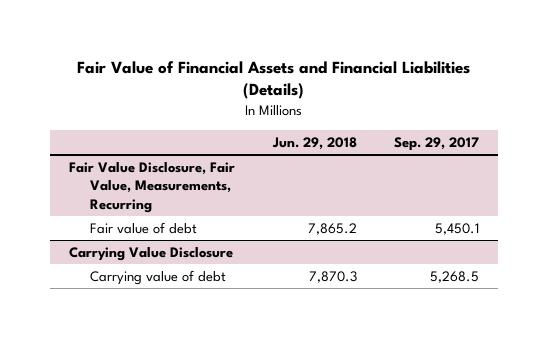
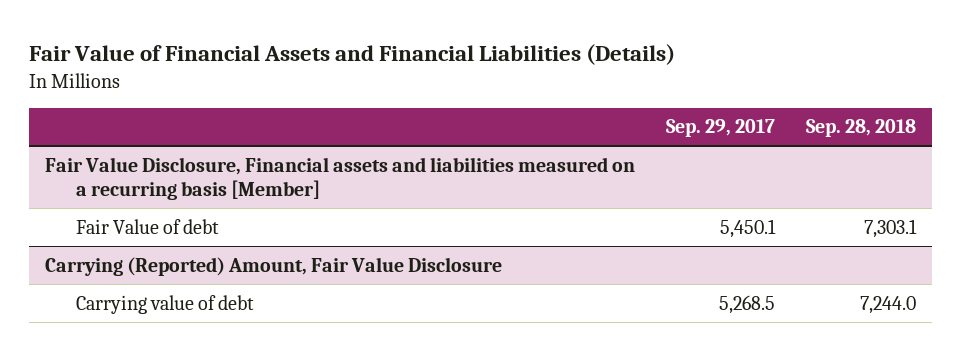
[271,137,357,151] Jun. 29, 2018 -> none
none -> [806,119,917,138] Sep. 28, 2018
[68,161,235,213] Fair Value Disclosure, Fair Value, Measurements, Recurring -> none
none -> [44,156,635,201] Fair Value Disclosure, Financial assets and liabilities measured on a recurring basis [Member]
[89,221,197,234] Fair value of debt -> [76,218,220,234] Fair Value of debt
[68,246,233,261] Carrying Value Disclosure -> [44,256,502,276] Carrying (Reported) Amount, Fair Value Disclosure

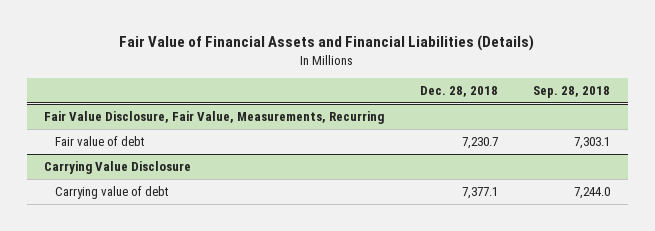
[666,119,776,138] Sep. 29, 2017 -> none
none -> [419,86,498,98] Dec. 28, 2018
[44,156,635,201] Fair Value Disclosure, Financial assets and liabilities measured on a recurring basis [Member] -> none
none -> [44,111,385,125] Fair Value Disclosure, Fair Value, Measurements, Recurring
[76,218,220,234] Fair Value of debt -> [54,136,145,147] Fair value of debt
[44,256,502,276] Carrying (Reported) Amount, Fair Value Disclosure -> [44,161,192,175] Carrying Value Disclosure

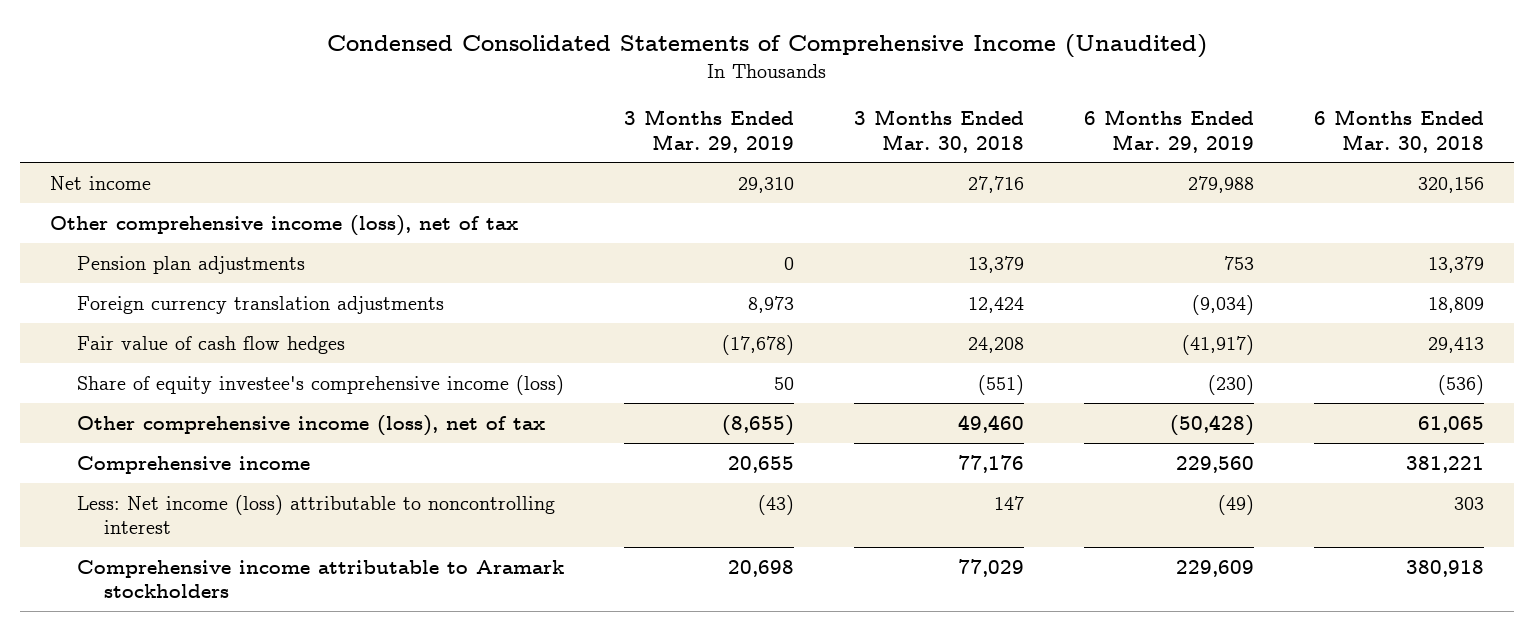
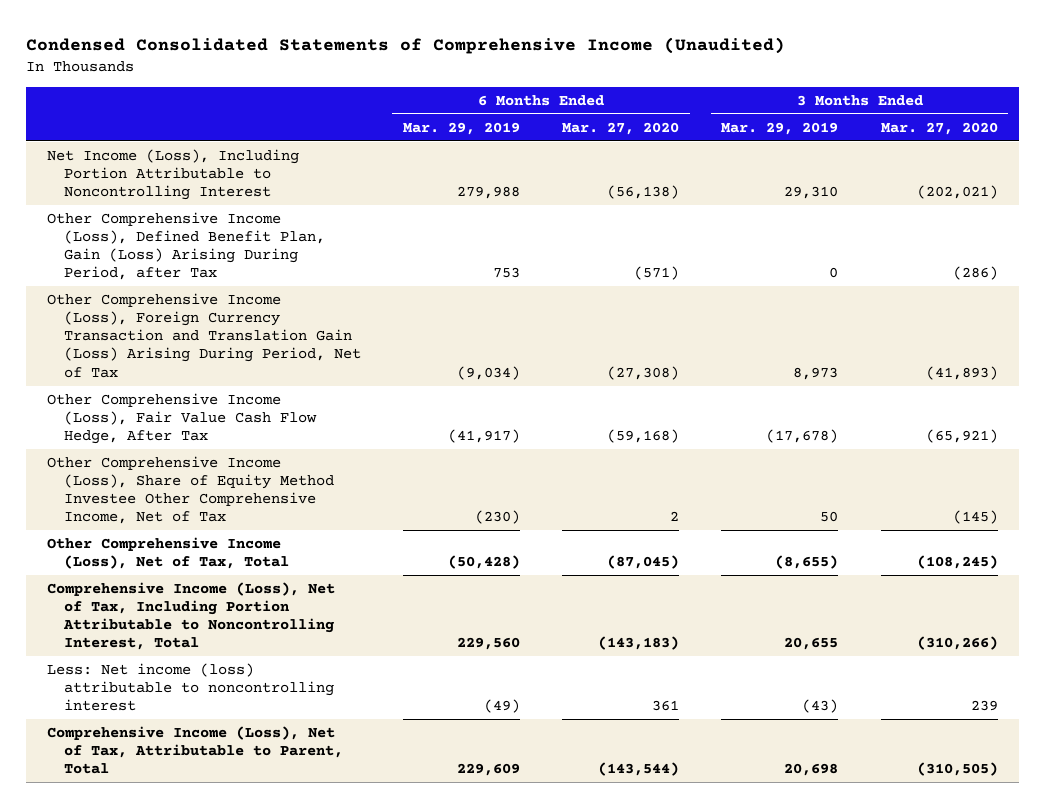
[853,109,1024,153] 3 Months Ended Mar. 30, 2018 -> none
[1313,109,1484,153] 6 Months Ended Mar. 30, 2018 -> none
none -> [562,121,680,135] Mar. 27, 2020
none -> [880,121,998,135] Mar. 27, 2020
[50,214,519,236] Other comprehensive income (loss), net of tax -> none
[50,175,152,190] Net income -> [47,148,300,201] Net Income (Loss), Including Portion Attributable to Noncontrolling Interest
[77,255,306,274] Pension plan adjustments -> [47,211,325,281] Other Comprehensive Income (Loss), Defined Benefit Plan, Gain (Loss) Arising During Period, after Tax
[77,295,445,314] Foreign currency translation adjustments -> [47,292,361,378] Other Comprehensive Income (Loss), Foreign Currency Transaction and Translation Gain (Loss) Arising During Period, Net of Tax
[77,335,346,354] Fair value of cash flow hedges -> [47,392,317,445] Other Comprehensive Income (Loss), Fair Value Cash Flow Hedge, After Tax
[77,374,565,395] Share of equity investee's comprehensive income (loss) -> [47,455,334,525] Other Comprehensive Income (Loss), Share of Equity Method Investee Other Comprehensive Income, Net of Tax
[77,414,546,436] Other comprehensive income (loss), net of tax -> [47,536,289,570] Other Comprehensive Income (Loss), Net of Tax, Total
[77,455,311,474] Comprehensive income -> [47,581,336,651] Comprehensive Income (Loss), Net of Tax, Including Portion Attributable to Noncontrolling Interest, Total
[77,559,565,599] Comprehensive income attributable to Aramark stockholders -> [47,725,343,775] Comprehensive Income (Loss), Net of Tax, Attributable to Parent, Total

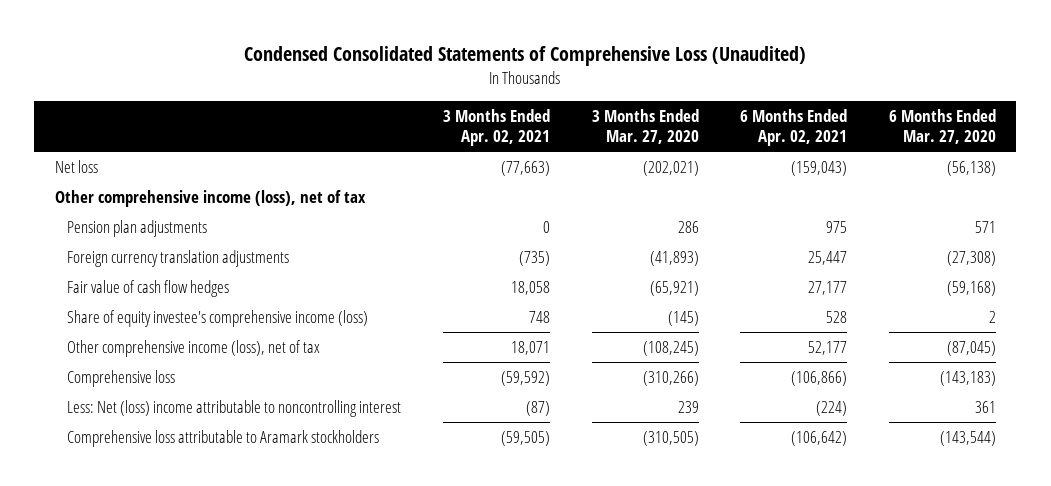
[26,37,786,55] Condensed Consolidated Statements of Comprehensive Income (Unaudited) -> [244,45,807,66] Condensed Consolidated Statements of Comprehensive Loss (Unaudited)
[402,121,520,135] Mar. 29, 2019 -> none
[721,121,839,135] Mar. 29, 2019 -> none
none -> [443,108,551,147] 3 Months Ended Apr. 02, 2021
none -> [740,108,848,147] 6 Months Ended Apr. 02, 2021
[47,211,325,281] Other Comprehensive Income (Loss), Defined Benefit Plan, Gain (Loss) Arising During Period, after Tax -> none
[47,148,300,201] Net Income (Loss), Including Portion Attributable to Noncontrolling Interest -> [55,159,99,173] Net loss
none -> [55,189,367,207] Other comprehensive income (loss), net of tax
none -> [67,219,208,237] Pension plan adjustments
[47,292,361,378] Other Comprehensive Income (Loss), Foreign Currency Transaction and Translation Gain (Loss) Arising During Period, Net of Tax -> [67,249,290,267] Foreign currency translation adjustments
[47,392,317,445] Other Comprehensive Income (Loss), Fair Value Cash Flow Hedge, After Tax -> [67,279,230,297] Fair value of cash flow hedges
[47,455,334,525] Other Comprehensive Income (Loss), Share of Equity Method Investee Other Comprehensive Income, Net of Tax -> [67,309,369,327] Share of equity investee's comprehensive income (loss)
[47,536,289,570] Other Comprehensive Income (Loss), Net of Tax, Total -> [67,339,321,357] Other comprehensive income (loss), net of tax
[47,581,336,651] Comprehensive Income (Loss), Net of Tax, Including Portion Attributable to Noncontrolling Interest, Total -> [67,369,176,387] Comprehensive loss
[47,662,334,712] Less: Net income (loss) attributable to noncontrolling interest -> [67,399,402,417] Less: Net (loss) income attributable to noncontrolling interest
[47,725,343,775] Comprehensive Income (Loss), Net of Tax, Attributable to Parent, Total -> [67,429,380,447] Comprehensive loss attributable to Aramark stockholders

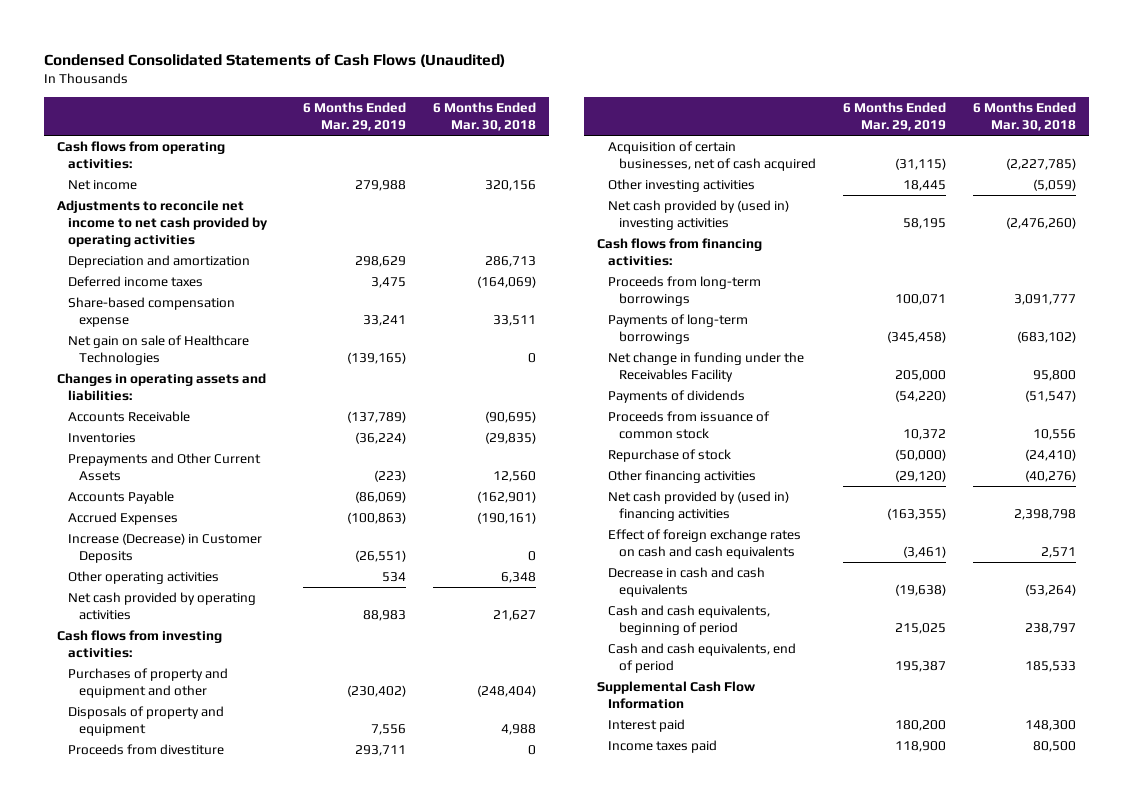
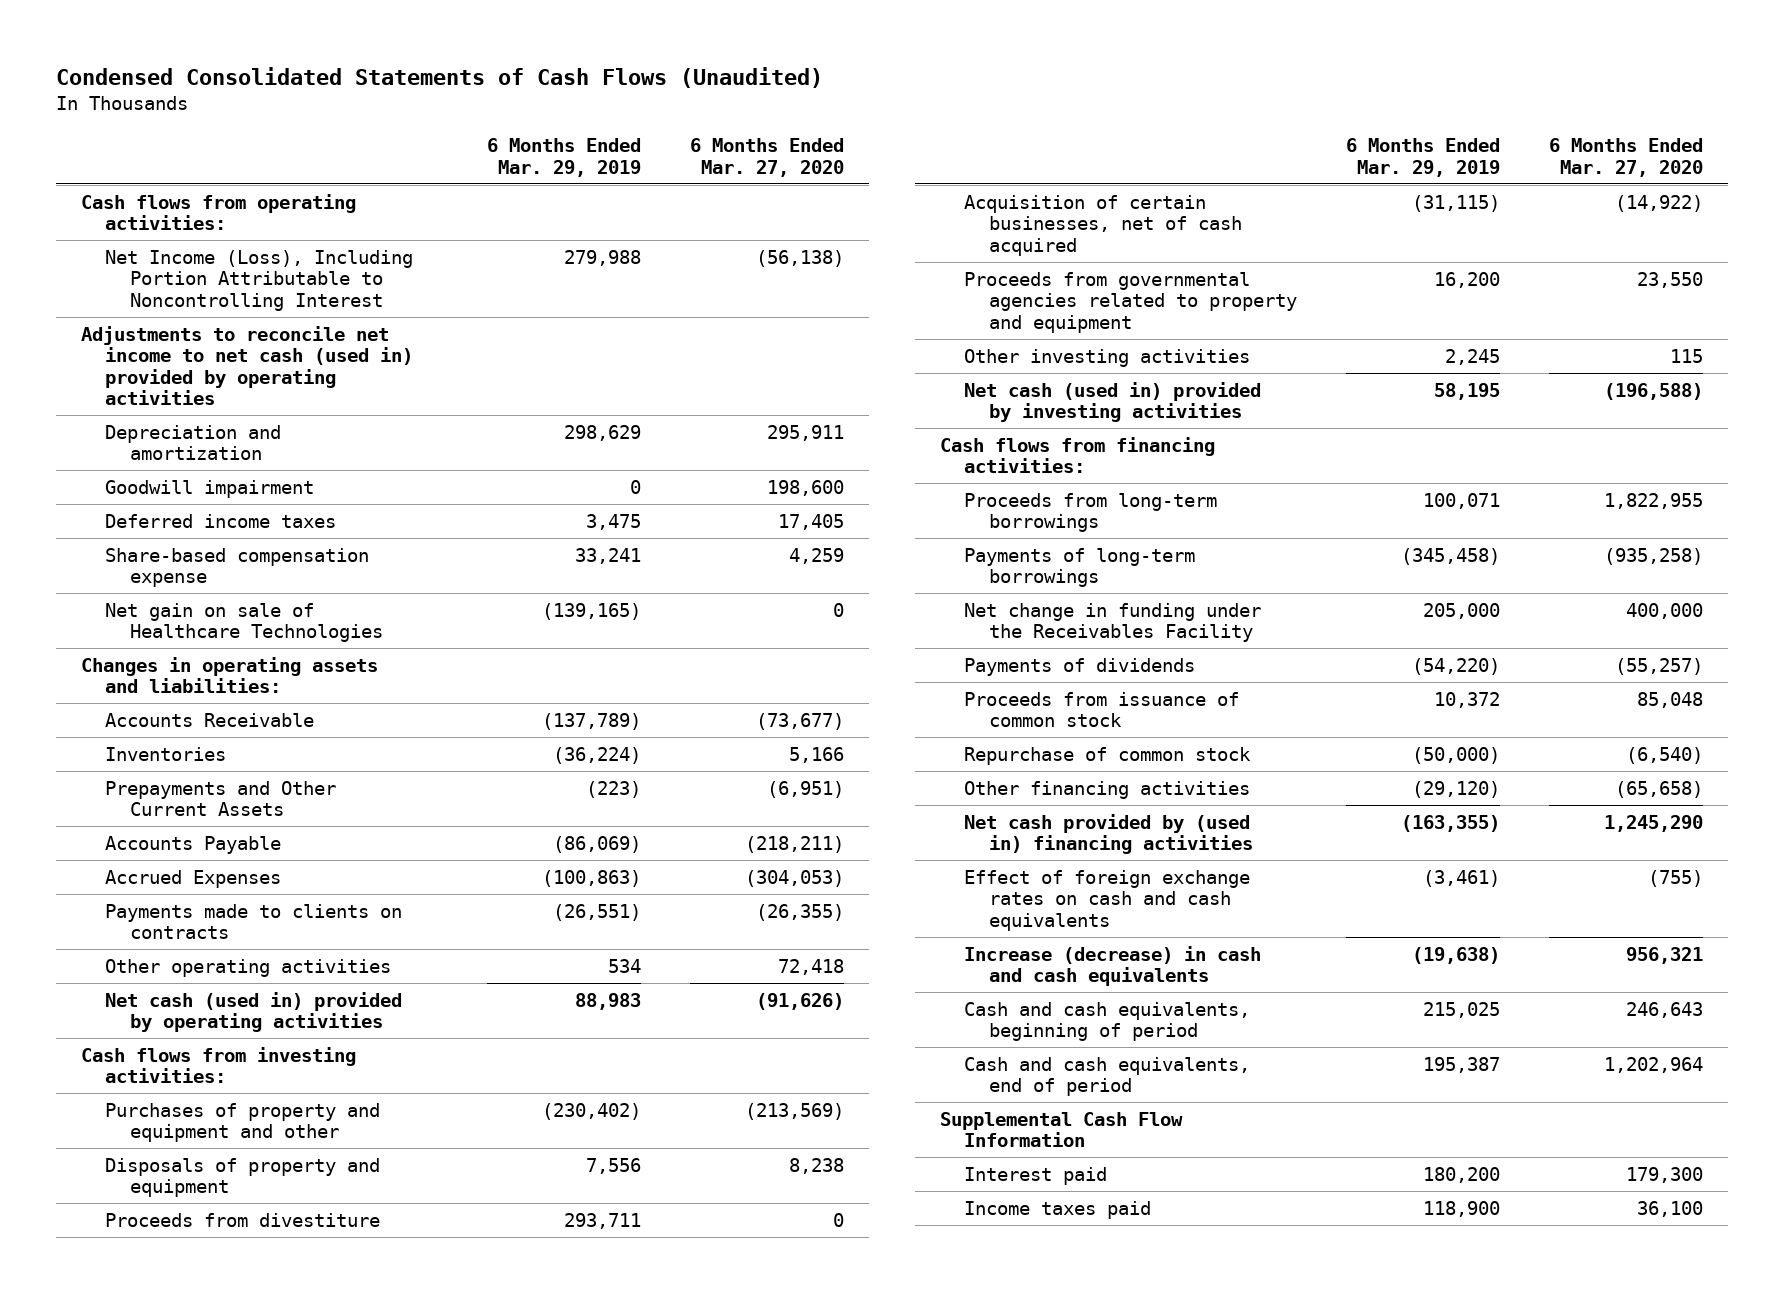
[433,101,537,132] 6 Months Ended Mar. 30, 2018 -> none
none -> [690,138,845,177] 6 Months Ended Mar. 27, 2020
[68,179,138,190] Net income -> [105,249,414,311] Net Income (Loss), Including Portion Attributable to Noncontrolling Interest
[57,199,269,248] Adjustments to reconcile net income to net cash provided by operating activities -> [80,325,414,406] Adjustments to reconcile net income to net cash (used in) provided by operating activities
none -> [105,479,315,498] Goodwill impairment
[68,532,263,564] Increase (Decrease) in Customer Deposits -> [105,903,403,940] Payments made to clients on contracts
[68,591,257,621] Net cash provided by operating activities -> [105,991,403,1033] Net cash (used in) provided by operating activities
none -> [964,271,1297,333] Proceeds from governmental agencies related to property and equipment
[903,179,947,191] 18,445 -> [1444,348,1500,365] 2,245
[608,199,790,231] Net cash provided by (used in) investing activities -> [964,381,1262,423] Net cash (used in) provided by investing activities
[608,448,732,462] Repurchase of stock -> [964,746,1252,765] Repurchase of common stock
[608,566,766,598] Decrease in cash and cash equivalents -> [964,945,1262,987] Increase (decrease) in cash and cash equivalents

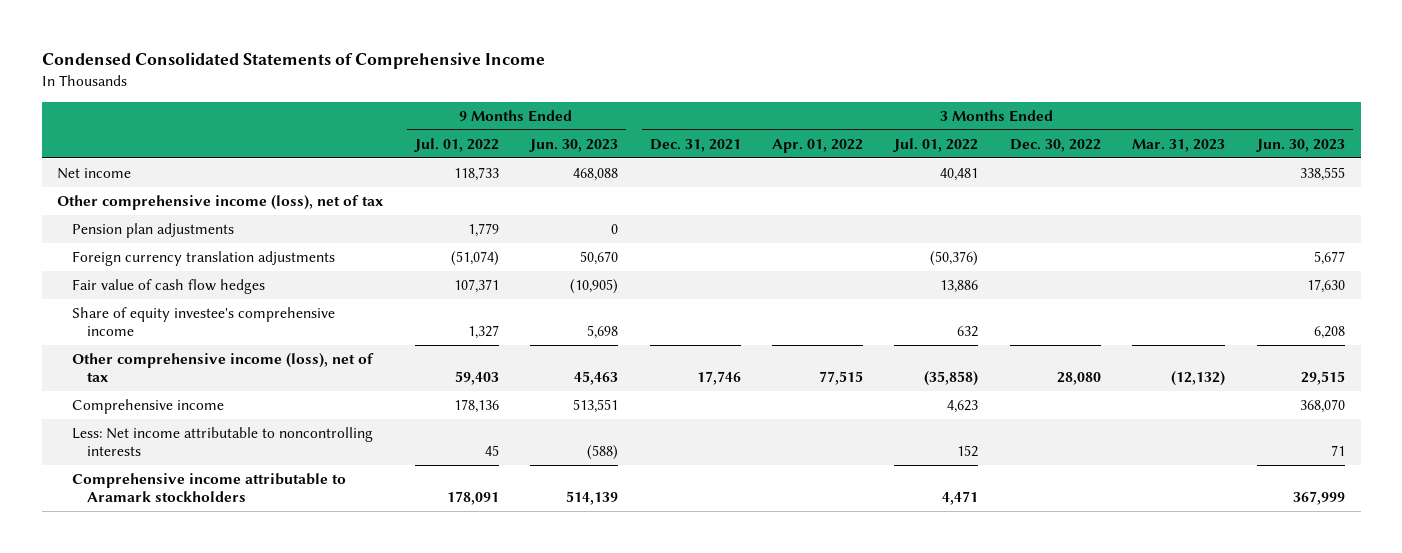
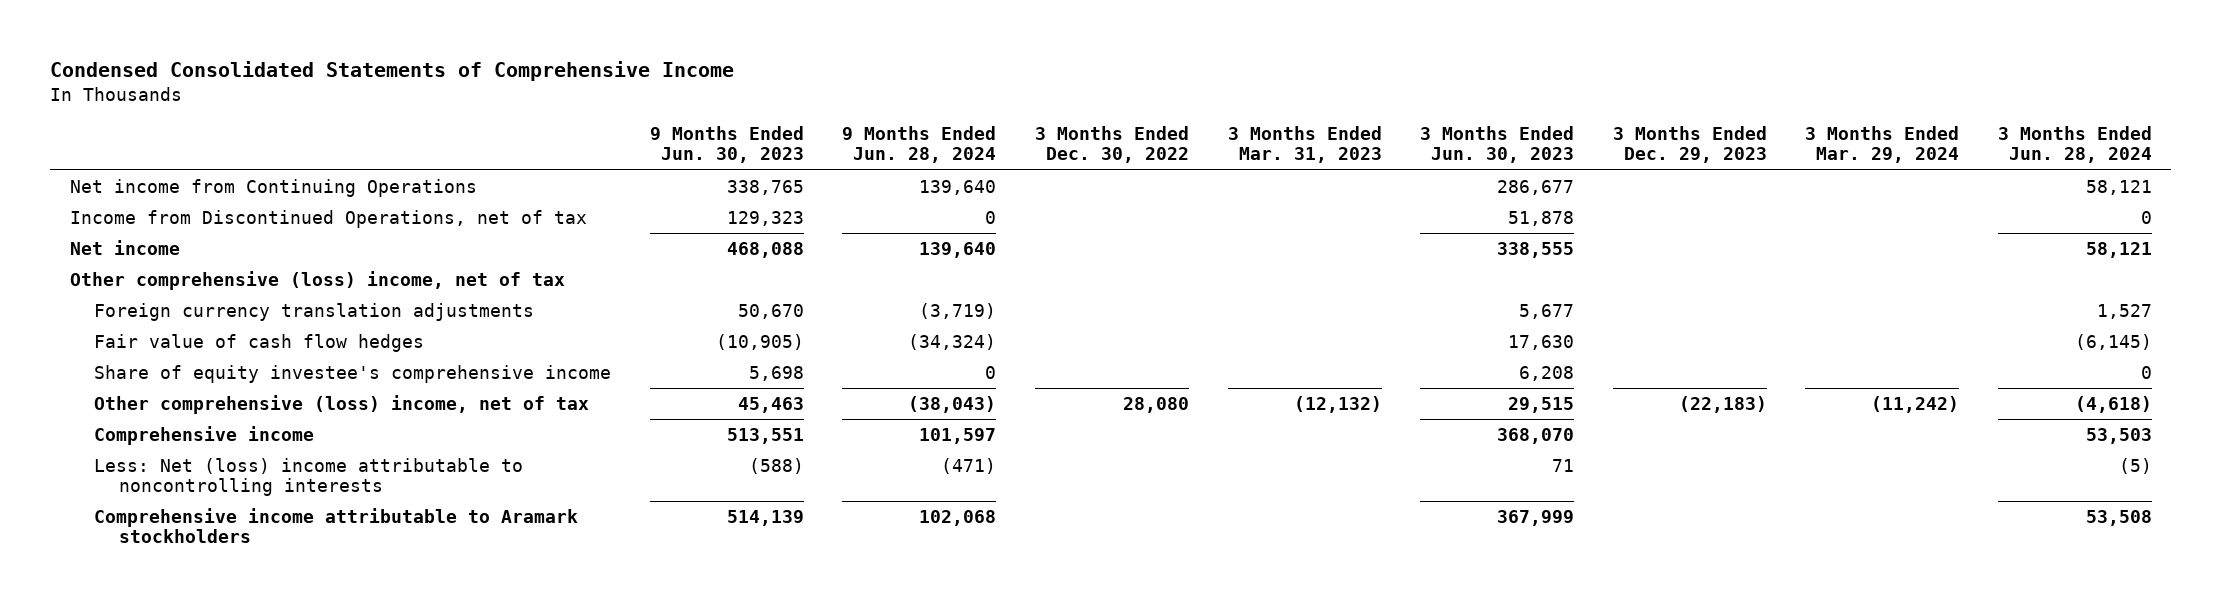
[413,137,499,152] Jul. 01, 2022 -> none
[649,138,741,152] Dec. 31, 2021 -> none
[772,138,864,153] Apr. 01, 2022 -> none
[893,137,979,152] Jul. 01, 2022 -> none
none -> [842,126,997,164] 9 Months Ended Jun. 28, 2024
none -> [1612,126,1767,164] 3 Months Ended Dec. 29, 2023
none -> [1805,126,1960,164] 3 Months Ended Mar. 29, 2024
none -> [1997,126,2152,164] 3 Months Ended Jun. 28, 2024
none -> [69,178,477,197] Net income from Continuing Operations
none -> [69,209,587,228] Income from Discontinued Operations, net of tax
[72,223,235,239] Pension plan adjustments -> none
[57,195,384,211] Other comprehensive income (loss), net of tax -> [69,270,565,290] Other comprehensive (loss) income, net of tax
[72,353,375,383] Other comprehensive income (loss), net of tax -> [94,394,590,414] Other comprehensive (loss) income, net of tax
[72,427,374,457] Less: Net income attributable to noncontrolling interests -> [94,457,524,497] Less: Net (loss) income attributable to noncontrolling interests

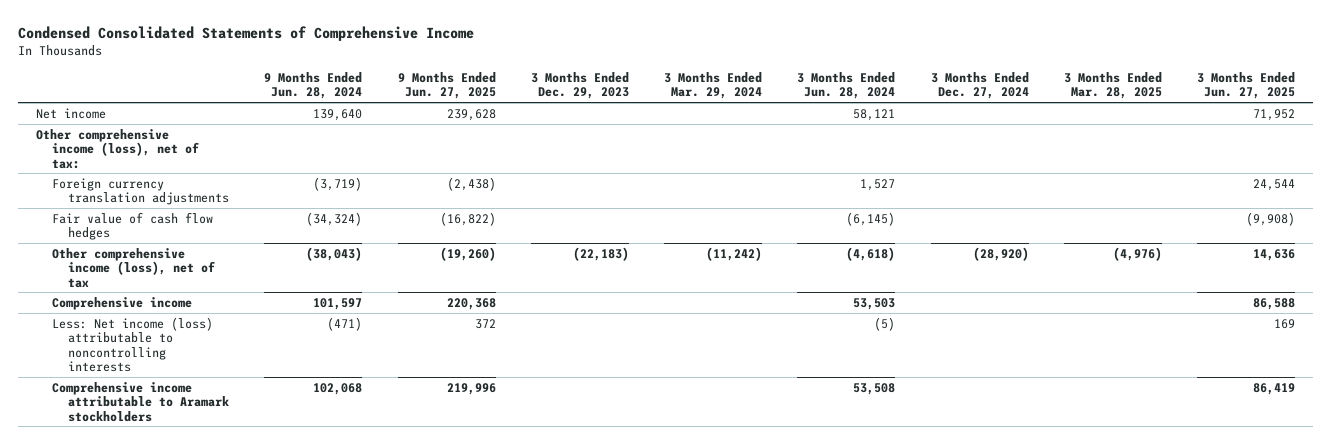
[649,126,804,164] 9 Months Ended Jun. 30, 2023 -> none
[1034,126,1189,164] 3 Months Ended Dec. 30, 2022 -> none
[1227,126,1382,164] 3 Months Ended Mar. 31, 2023 -> none
[1420,126,1575,164] 3 Months Ended Jun. 30, 2023 -> none
none -> [397,71,496,100] 9 Months Ended Jun. 27, 2025
none -> [930,71,1029,100] 3 Months Ended Dec. 27, 2024
none -> [1063,71,1162,100] 3 Months Ended Mar. 28, 2025
none -> [1197,71,1296,100] 3 Months Ended Jun. 27, 2025
[69,178,477,197] Net income from Continuing Operations -> none
[69,209,587,228] Income from Discontinued Operations, net of tax -> none
[69,270,565,290] Other comprehensive (loss) income, net of tax -> [36,128,200,169] Other comprehensive income (loss), net of tax:
[94,364,612,383] Share of equity investee's comprehensive income -> none
[94,394,590,414] Other comprehensive (loss) income, net of tax -> [52,247,216,288] Other comprehensive income (loss), net of tax
[94,457,524,497] Less: Net (loss) income attributable to noncontrolling interests -> [52,316,214,372] Less: Net income (loss) attributable to noncontrolling interests

